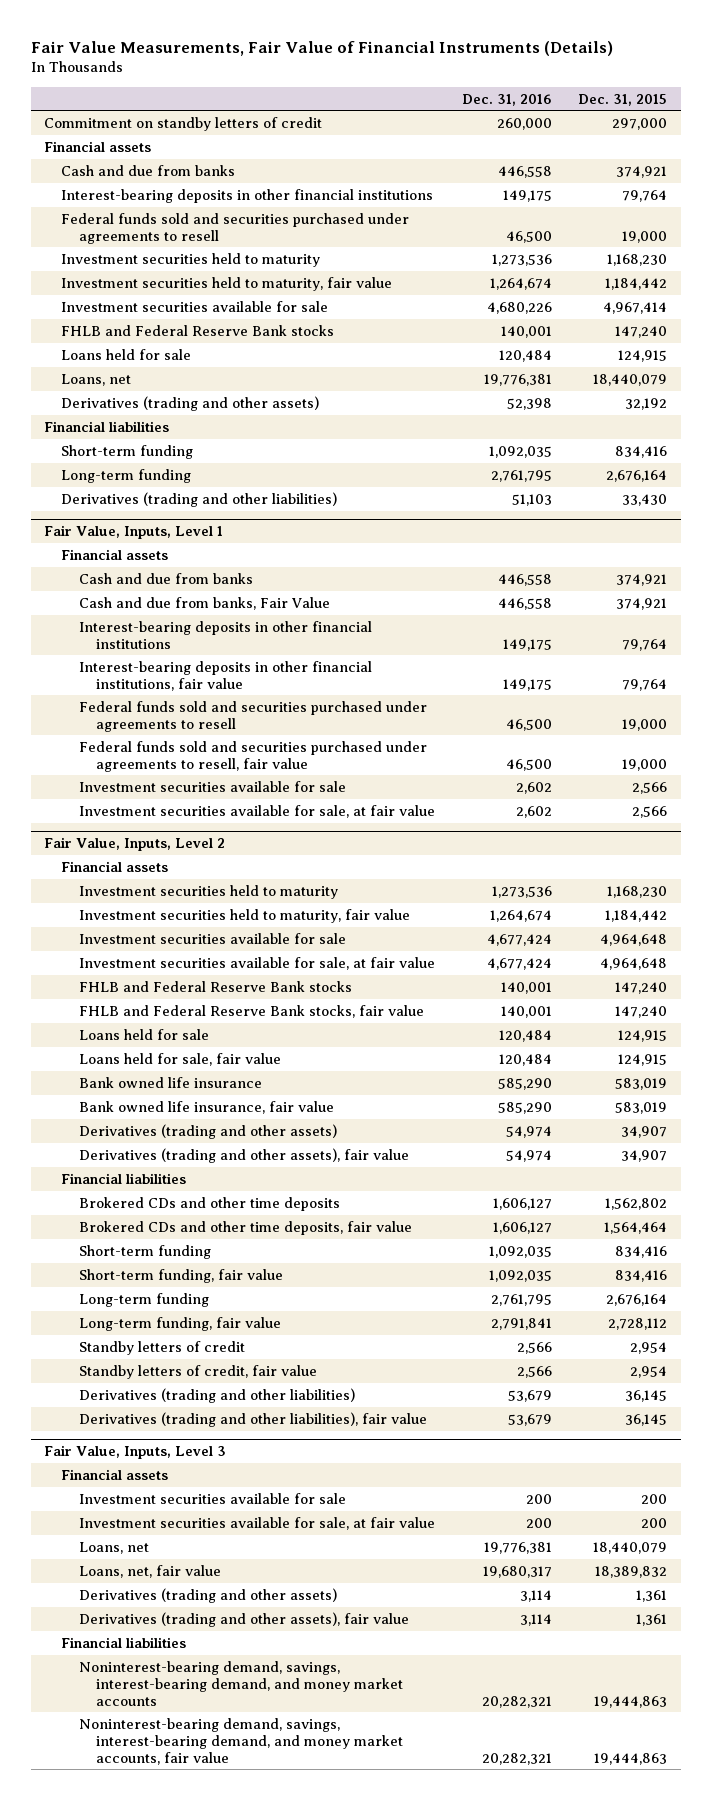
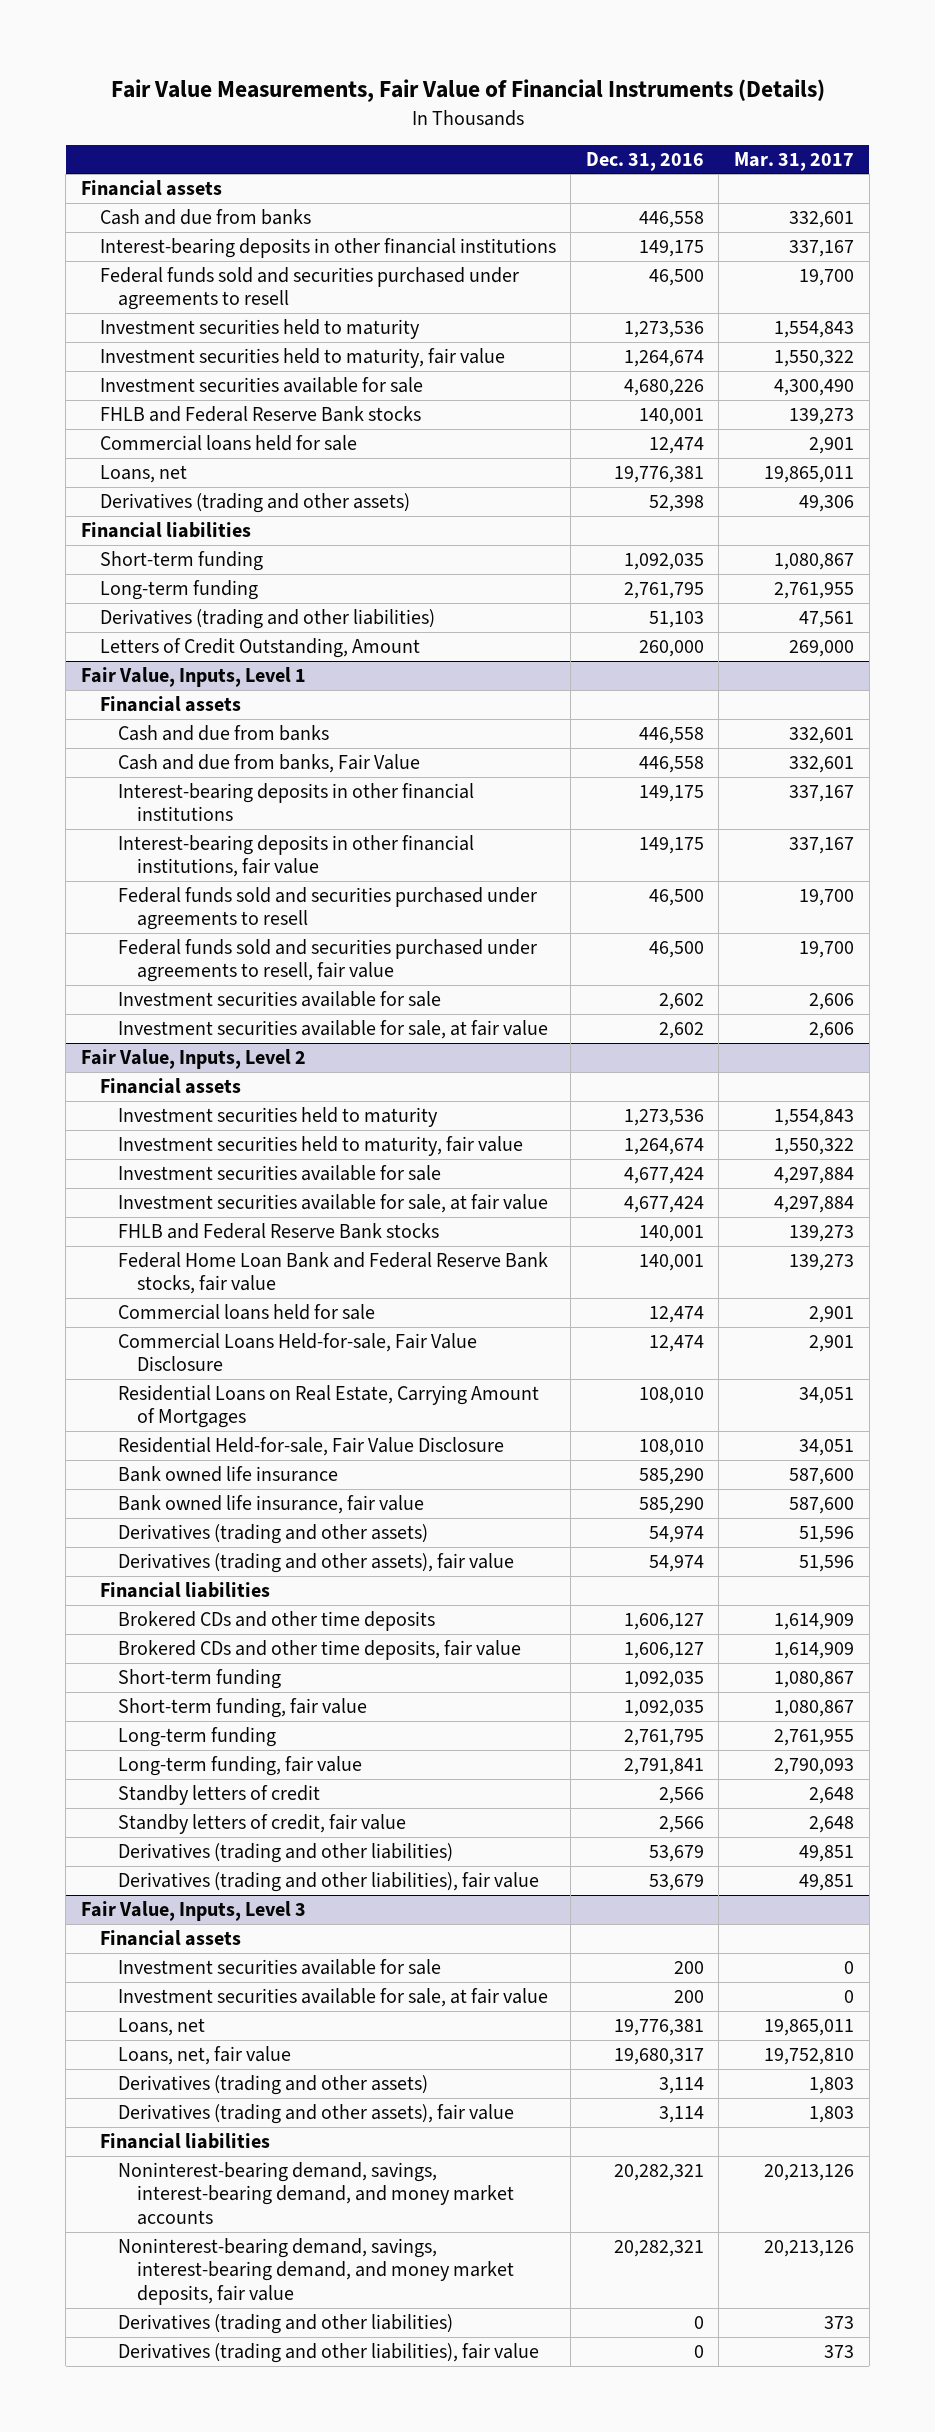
[578,93,668,106] Dec. 31, 2015 -> none
none -> [734,151,855,171] Mar. 31, 2017
[43,116,322,131] Commitment on standby letters of credit -> none
[61,348,192,360] Loans held for sale -> [99,434,357,451] Commercial loans held for sale
[498,349,552,362] 120,484 -> [648,436,704,454] 12,474
none -> [99,637,420,658] Letters of Credit Outstanding, Amount
[78,1004,424,1018] FHLB and Federal Reserve Bank stocks, fair value -> [118,1251,549,1295] Federal Home Loan Bank and Federal Reserve Bank stocks, fair value
[78,1028,209,1040] Loans held for sale -> [118,1303,376,1320] Commercial loans held for sale
[498,1029,552,1042] 120,484 -> [648,1305,704,1323] 12,474
[78,1052,281,1066] Loans held for sale, fair value -> [118,1332,478,1372] Commercial Loans Held-for-sale, Fair Value Disclosure
[498,1053,552,1066] 120,484 -> [648,1334,704,1352] 12,474
none -> [118,1384,540,1429] Residential Loans on Real Estate, Carrying Amount of Mortgages
none -> [118,1436,505,1456] Residential Held-for-sale, Fair Value Disclosure
[78,1717,403,1765] Noninterest-bearing demand, savings, interest-bearing demand, and money market accounts, fair value -> [118,2237,514,2305] Noninterest-bearing demand, savings, interest-bearing demand, and money market deposits, fair value
none -> [118,2313,454,2334] Derivatives (trading and other liabilities)
none -> [118,2342,540,2363] Derivatives (trading and other liabilities), fair value

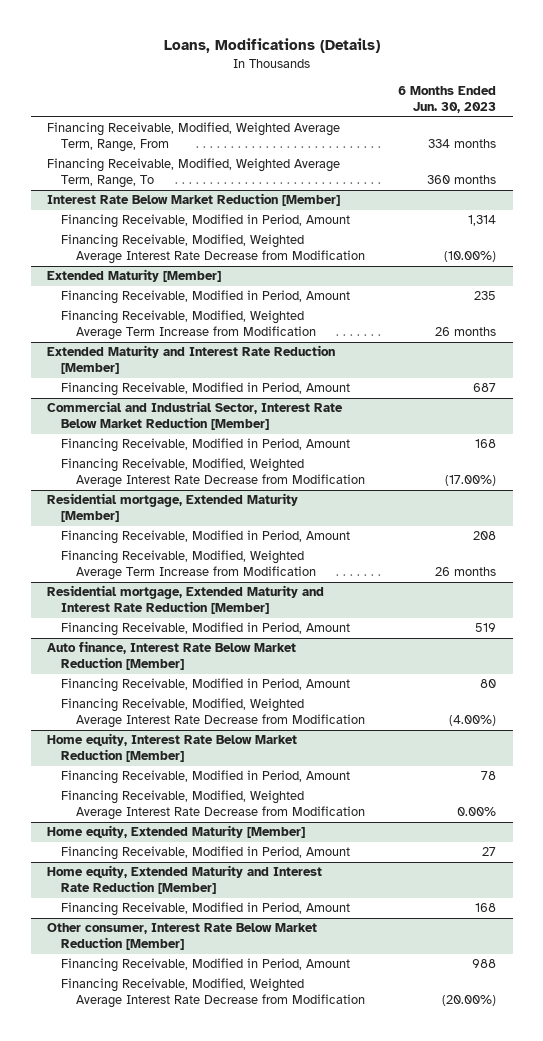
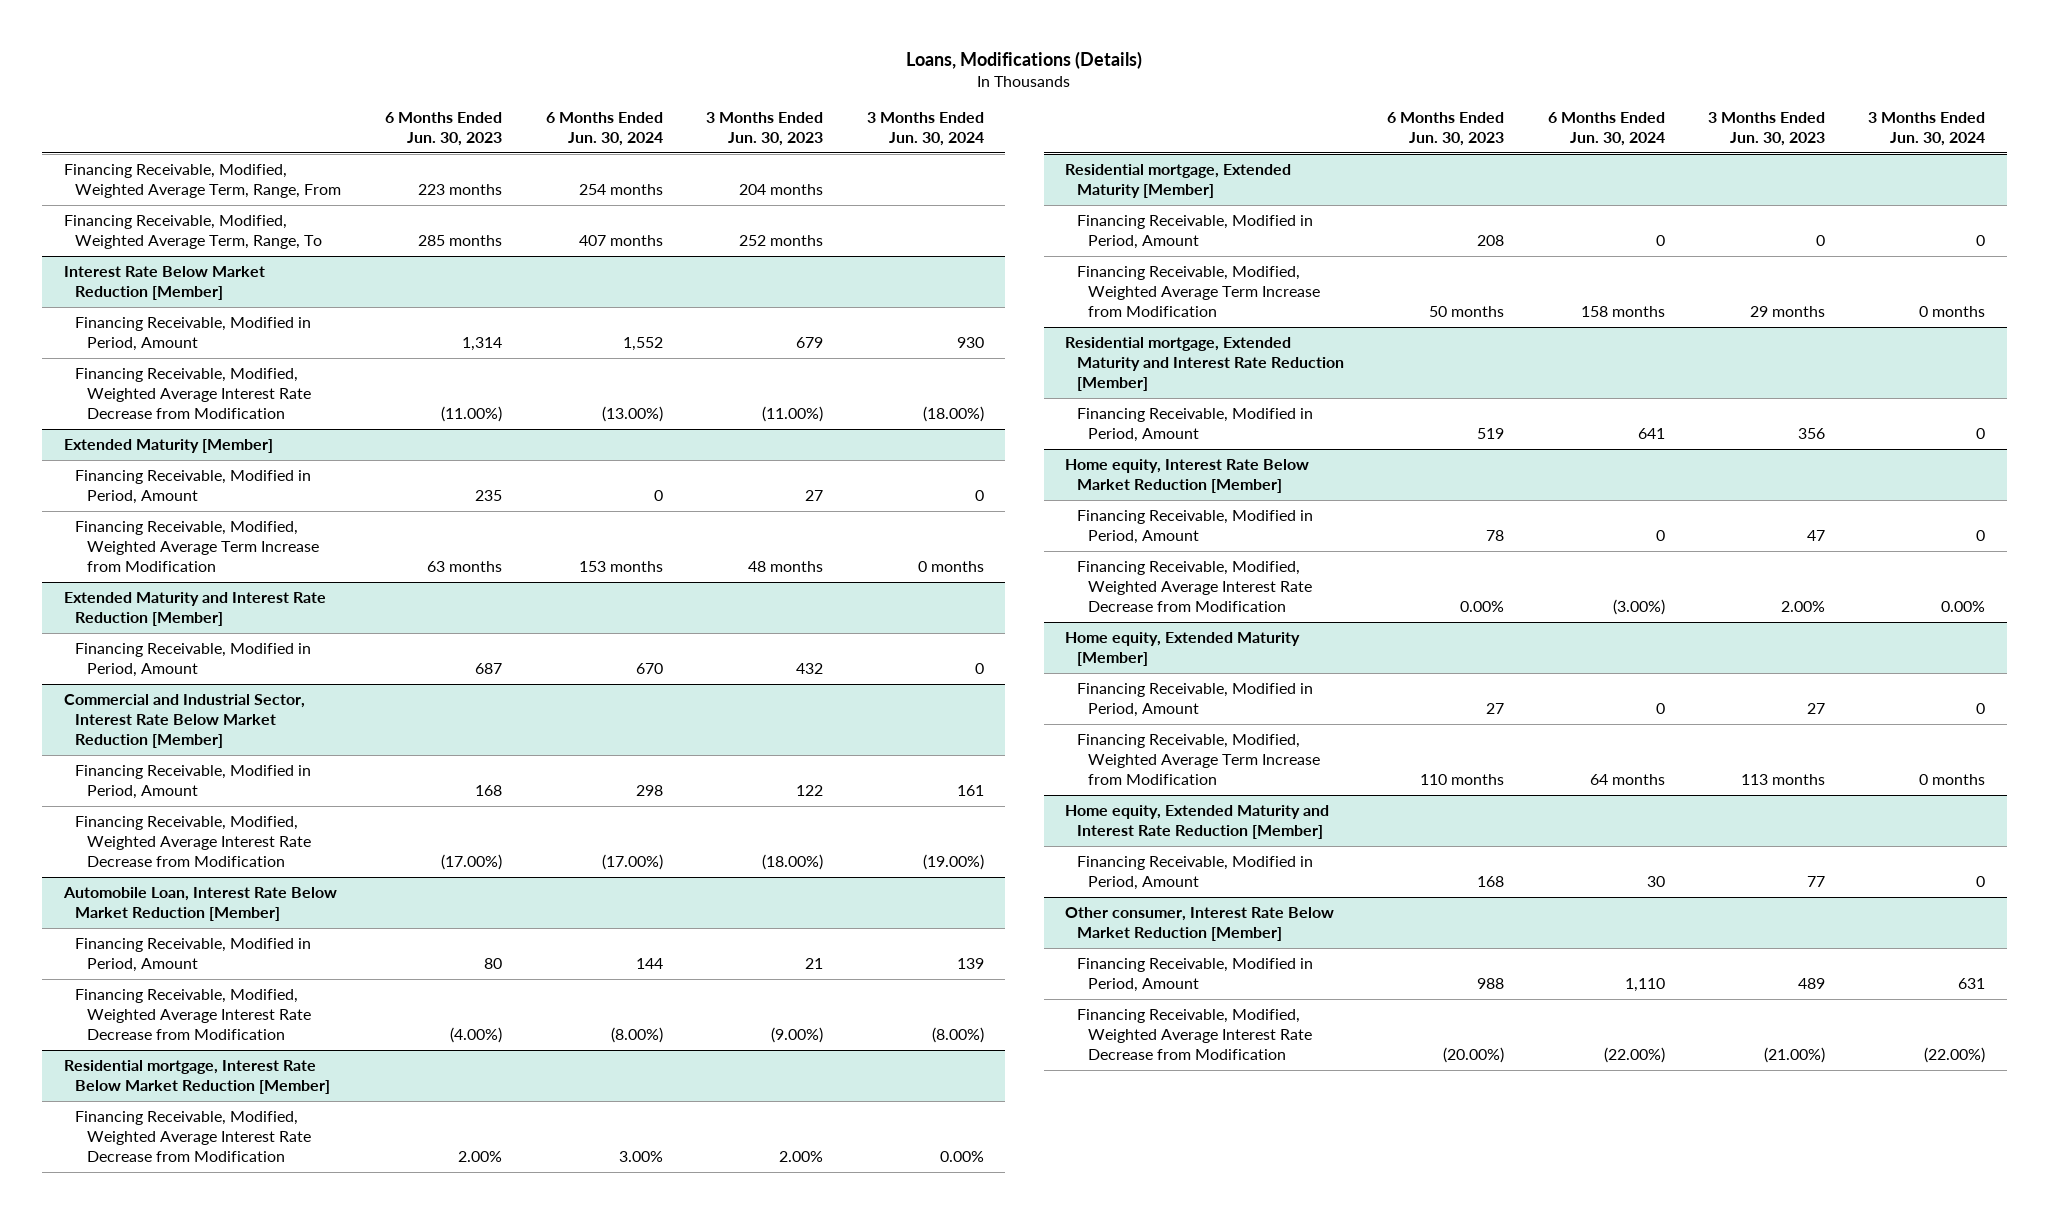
none -> [545,111,663,146] 6 Months Ended Jun. 30, 2024
none -> [706,111,824,146] 3 Months Ended Jun. 30, 2023
none -> [866,111,984,146] 3 Months Ended Jun. 30, 2024
[427,139,496,149] 334 months -> [418,183,503,195] 223 months
[426,175,496,185] 360 months -> [418,234,503,246] 285 months
[443,251,496,263] (10.00%) -> [441,405,503,422] (11.00%)
[434,327,496,337] 26 months -> [427,560,503,572] 63 months
none -> [62,886,337,921] Automobile Loan, Interest Rate Below Market Reduction [Member]
none -> [75,937,312,972] Financing Receivable, Modified in Period, Amount
none -> [75,988,311,1040] Financing Receivable, Modified, Weighted Average Interest Rate Decrease from Modification
none -> [63,1059,331,1094] Residential mortgage, Interest Rate Below Market Reduction [Member]
none -> [75,1110,311,1162] Financing Receivable, Modified, Weighted Average Interest Rate Decrease from Modification
[434,567,496,577] 26 months -> [1429,305,1505,317] 50 months
[47,641,297,671] Auto finance, Interest Rate Below Market Reduction [Member] -> none
[61,678,351,693] Financing Receivable, Modified in Period, Amount -> none
[61,698,365,729] Financing Receivable, Modified, Weighted Average Interest Rate Decrease from Modification -> none
none -> [1076,733,1321,785] Financing Receivable, Modified, Weighted Average Term Increase from Modification

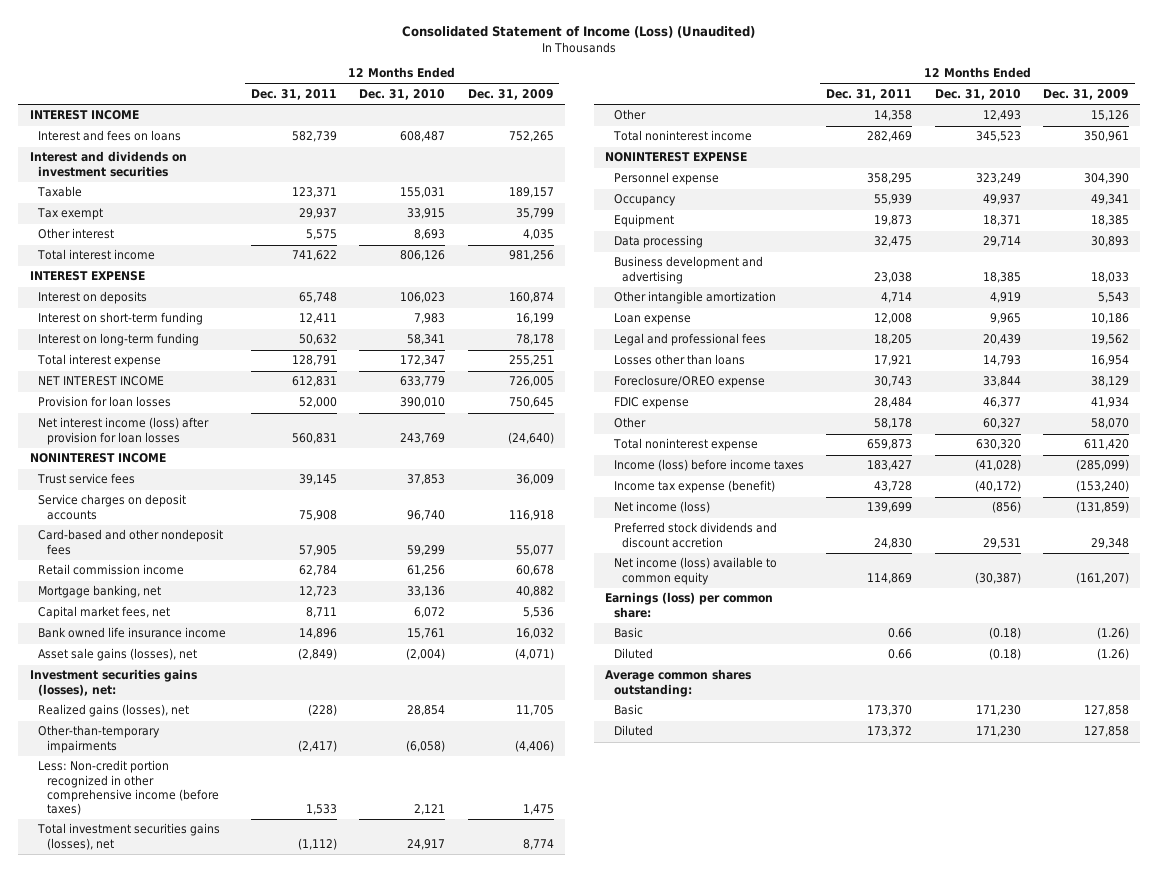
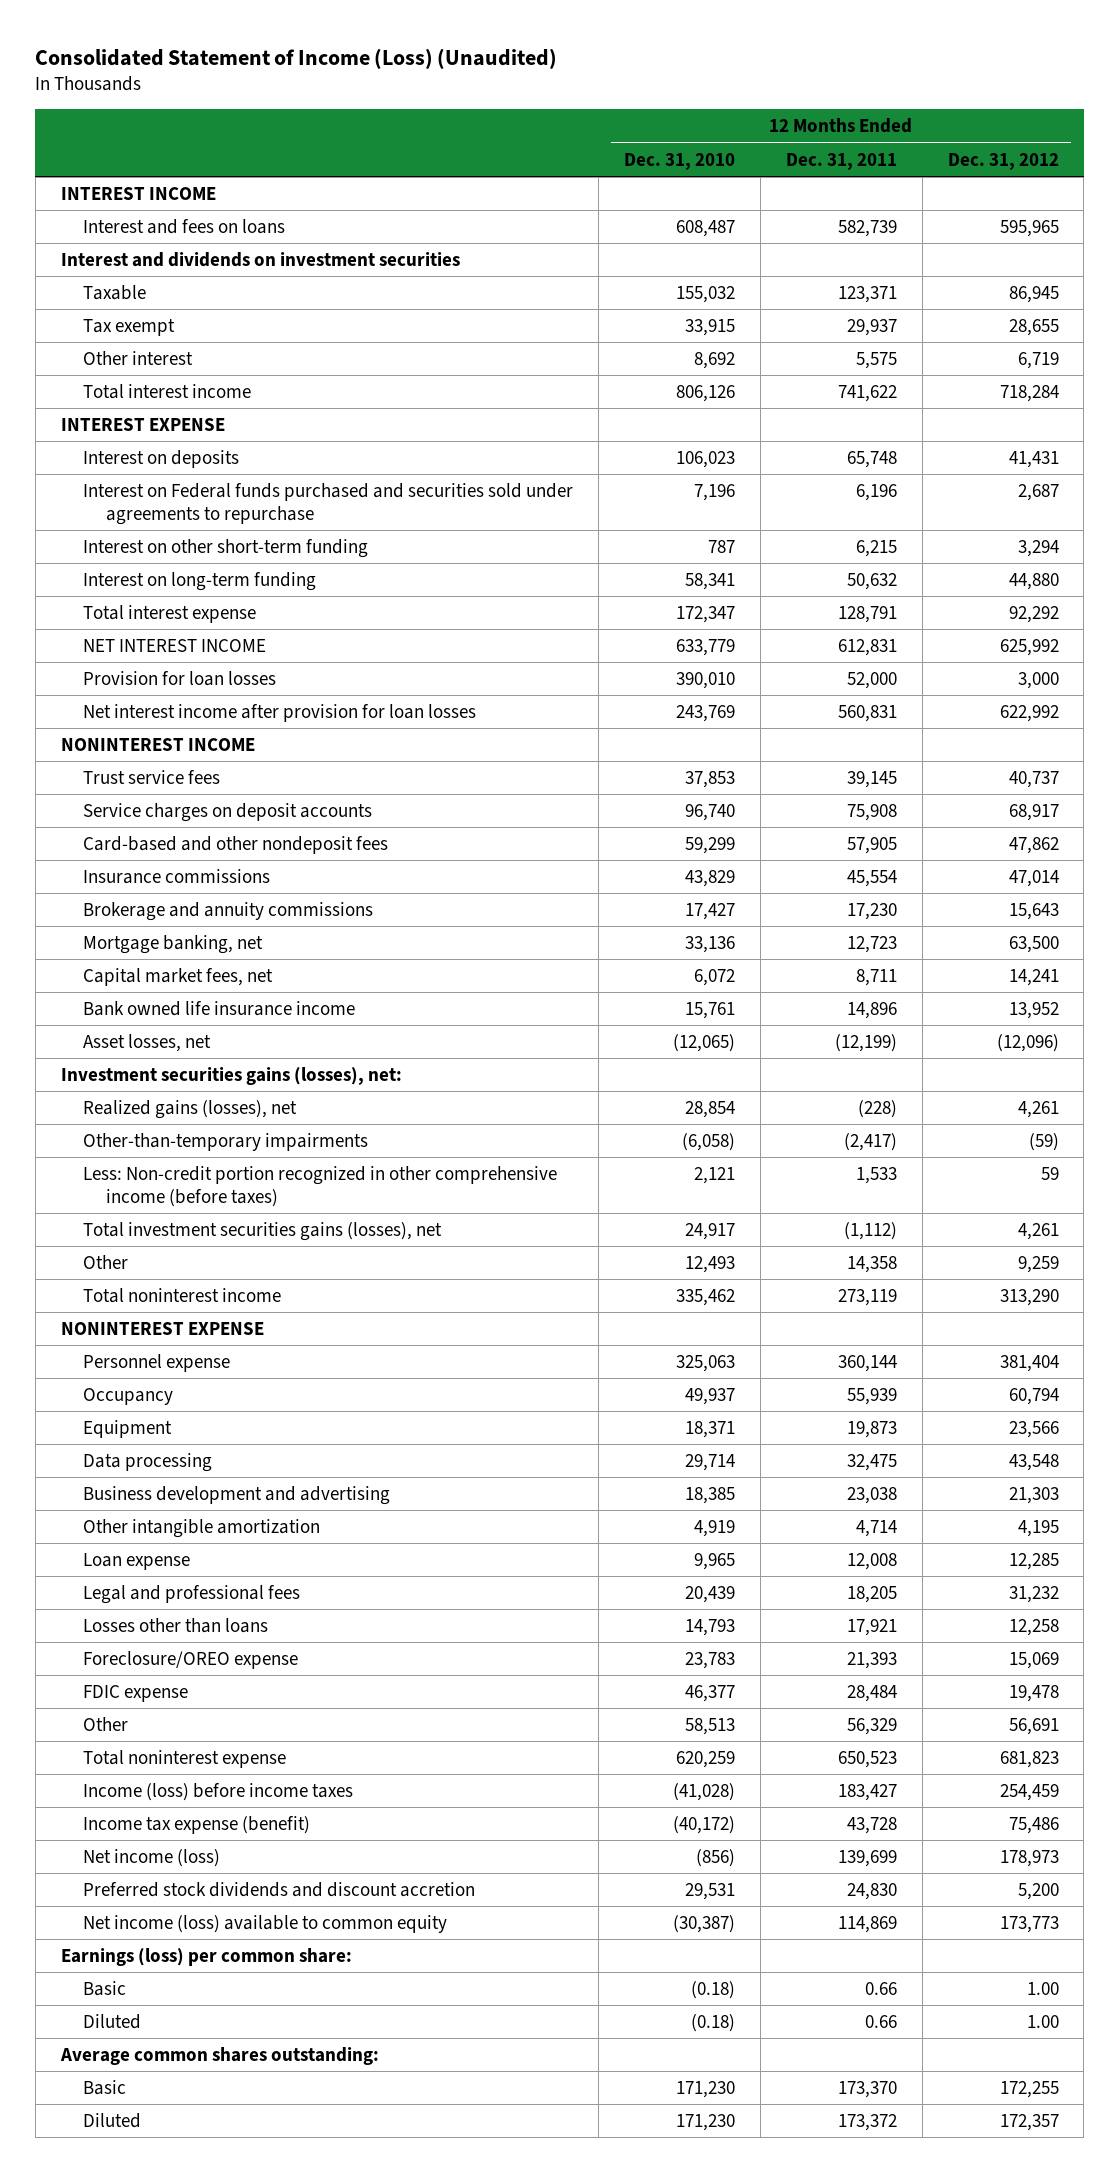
[467,89,554,101] Dec. 31, 2009 -> none
none -> [947,152,1059,170] Dec. 31, 2012
[400,187,446,199] 155,031 -> [676,285,736,303] 155,032
[414,229,446,241] 8,693 -> [694,351,736,369] 8,692
none -> [83,482,574,525] Interest on Federal funds purchased and securities sold under agreements to repurchase
[38,312,204,326] Interest on short-term funding -> [83,538,369,558] Interest on other short-term funding
[298,313,337,325] 12,411 -> [855,539,897,557] 6,215
[414,313,446,325] 7,983 -> [708,539,736,553] 787
[38,417,210,445] Net interest income (loss) after provision for loan losses -> [83,703,477,722] Net interest income after provision for loan losses
[38,564,185,576] Retail commission income -> [83,868,271,884] Insurance commissions
[298,565,337,577] 62,784 -> [846,869,897,887] 45,554
[407,565,446,577] 61,256 -> [685,869,736,887] 43,829
none -> [83,901,374,921] Brokerage and annuity commissions
[38,648,198,662] Asset sale gains (losses), net -> [83,1033,212,1052] Asset losses, net
[297,648,337,661] (2,849) -> [834,1033,897,1052] (12,199)
[406,648,446,661] (2,004) -> [673,1033,736,1052] (12,065)
[867,131,913,143] 282,469 -> [837,1288,897,1306] 273,119
[975,131,1021,143] 345,523 -> [676,1288,736,1306] 335,462
[867,173,913,185] 358,295 -> [837,1354,897,1372] 360,144
[975,173,1021,185] 323,249 -> [676,1354,736,1372] 325,063
[874,376,913,388] 30,743 -> [846,1651,897,1669] 21,393
[982,376,1021,388] 33,844 -> [685,1651,736,1669] 23,783
[874,418,913,430] 58,178 -> [846,1717,897,1735] 56,329
[982,418,1021,430] 60,327 -> [685,1717,736,1735] 58,513
[867,439,913,451] 659,873 -> [837,1750,897,1768] 650,523
[975,439,1021,451] 630,320 -> [676,1750,736,1768] 620,259

